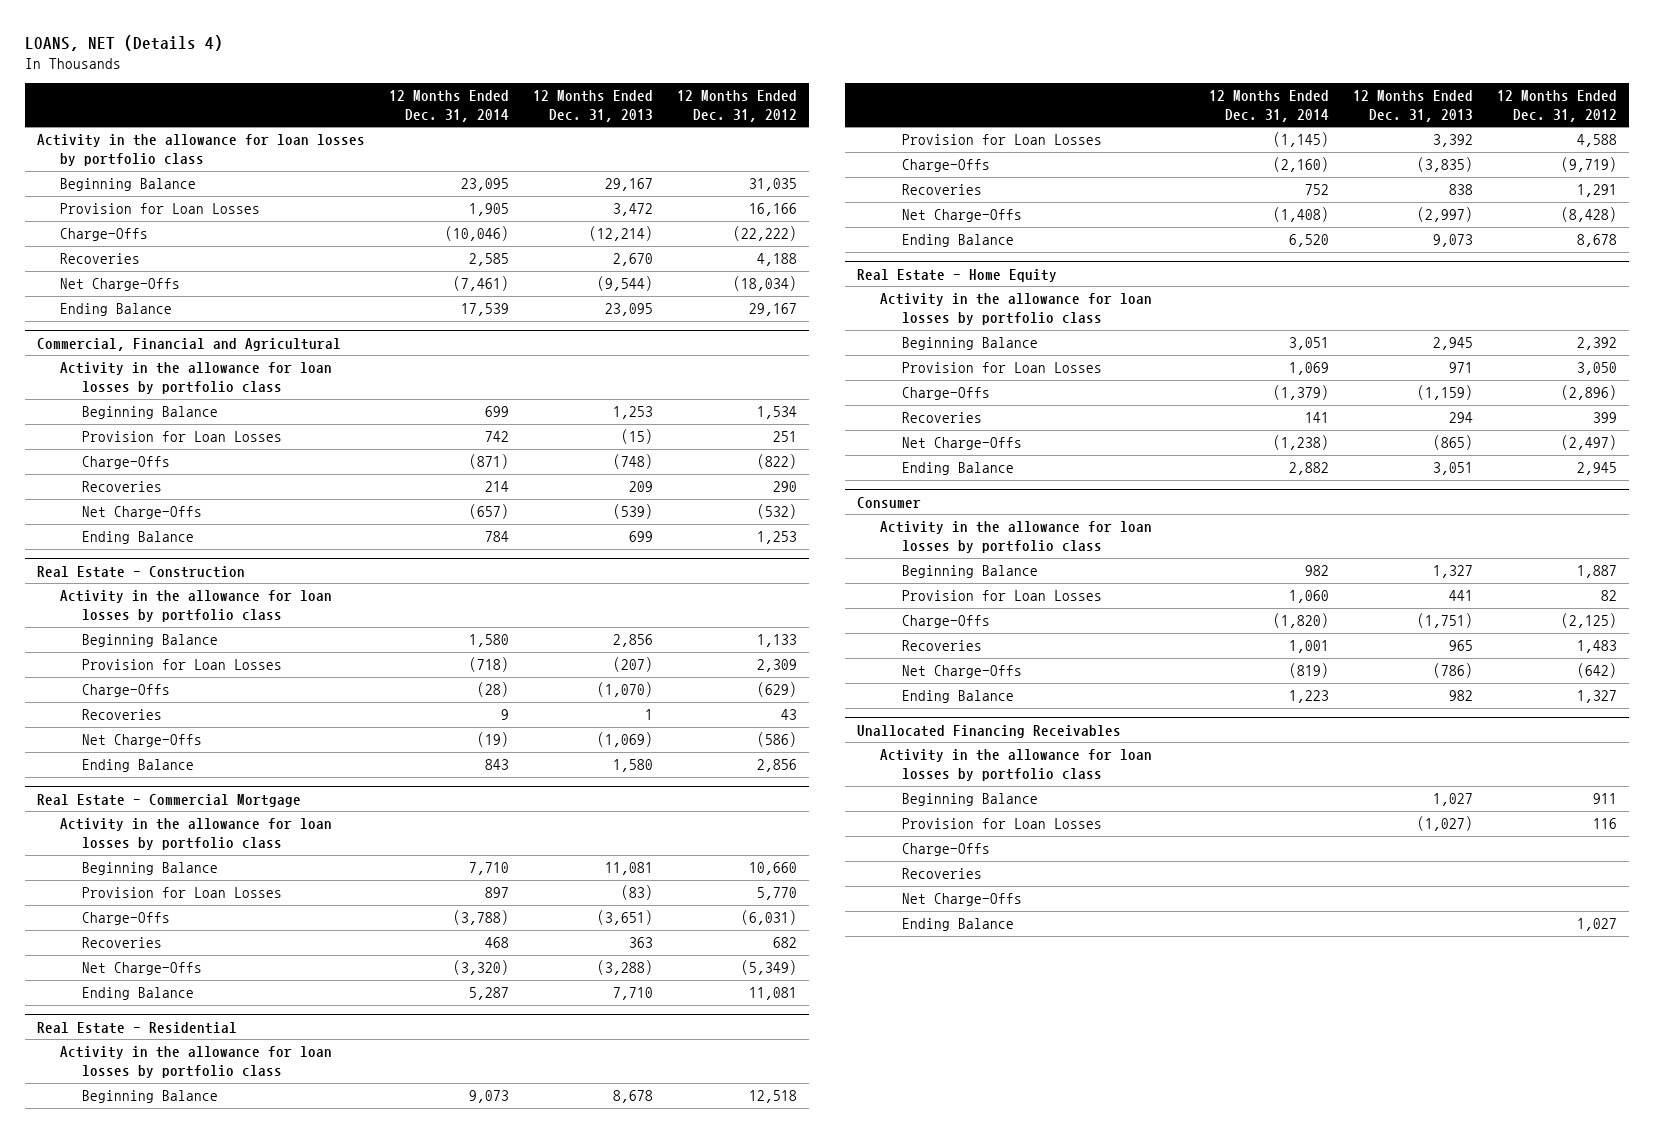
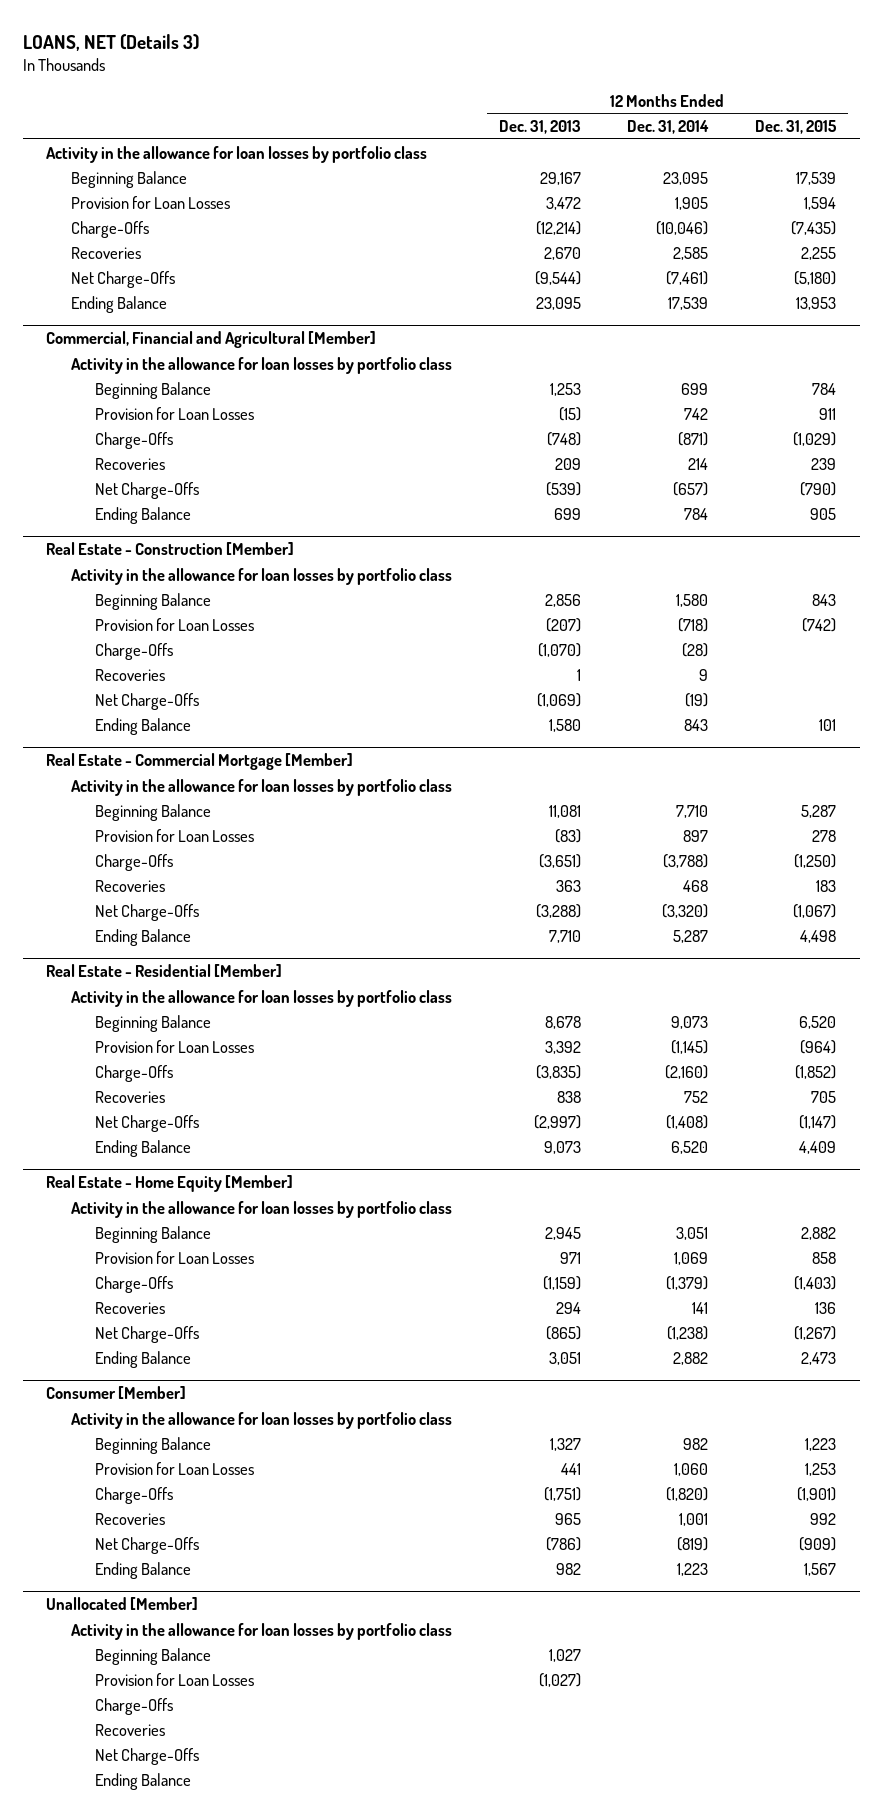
[25,35,224,52] LOANS, NET (Details 4) -> [22,33,199,51] LOANS, NET (Details 3)
[676,89,797,122] 12 Months Ended Dec. 31, 2012 -> none
none -> [755,120,838,135] Dec. 31, 2015
[37,337,342,351] Commercial, Financial and Agricultural -> [46,331,377,349] Commercial, Financial and Agricultural [Member]
[37,565,246,578] Real Estate - Construction -> [46,542,295,556] Real Estate - Construction [Member]
[37,793,302,807] Real Estate - Commercial Mortgage -> [46,753,354,771] Real Estate - Commercial Mortgage [Member]
[37,1021,238,1034] Real Estate - Residential -> [46,964,283,978] Real Estate - Residential [Member]
[857,268,1058,282] Real Estate - Home Equity -> [46,1175,294,1193] Real Estate - Home Equity [Member]
[857,496,922,508] Consumer -> [46,1386,187,1400] Consumer [Member]
[857,724,1122,738] Unallocated Financing Receivables -> [46,1597,199,1611] Unallocated [Member]

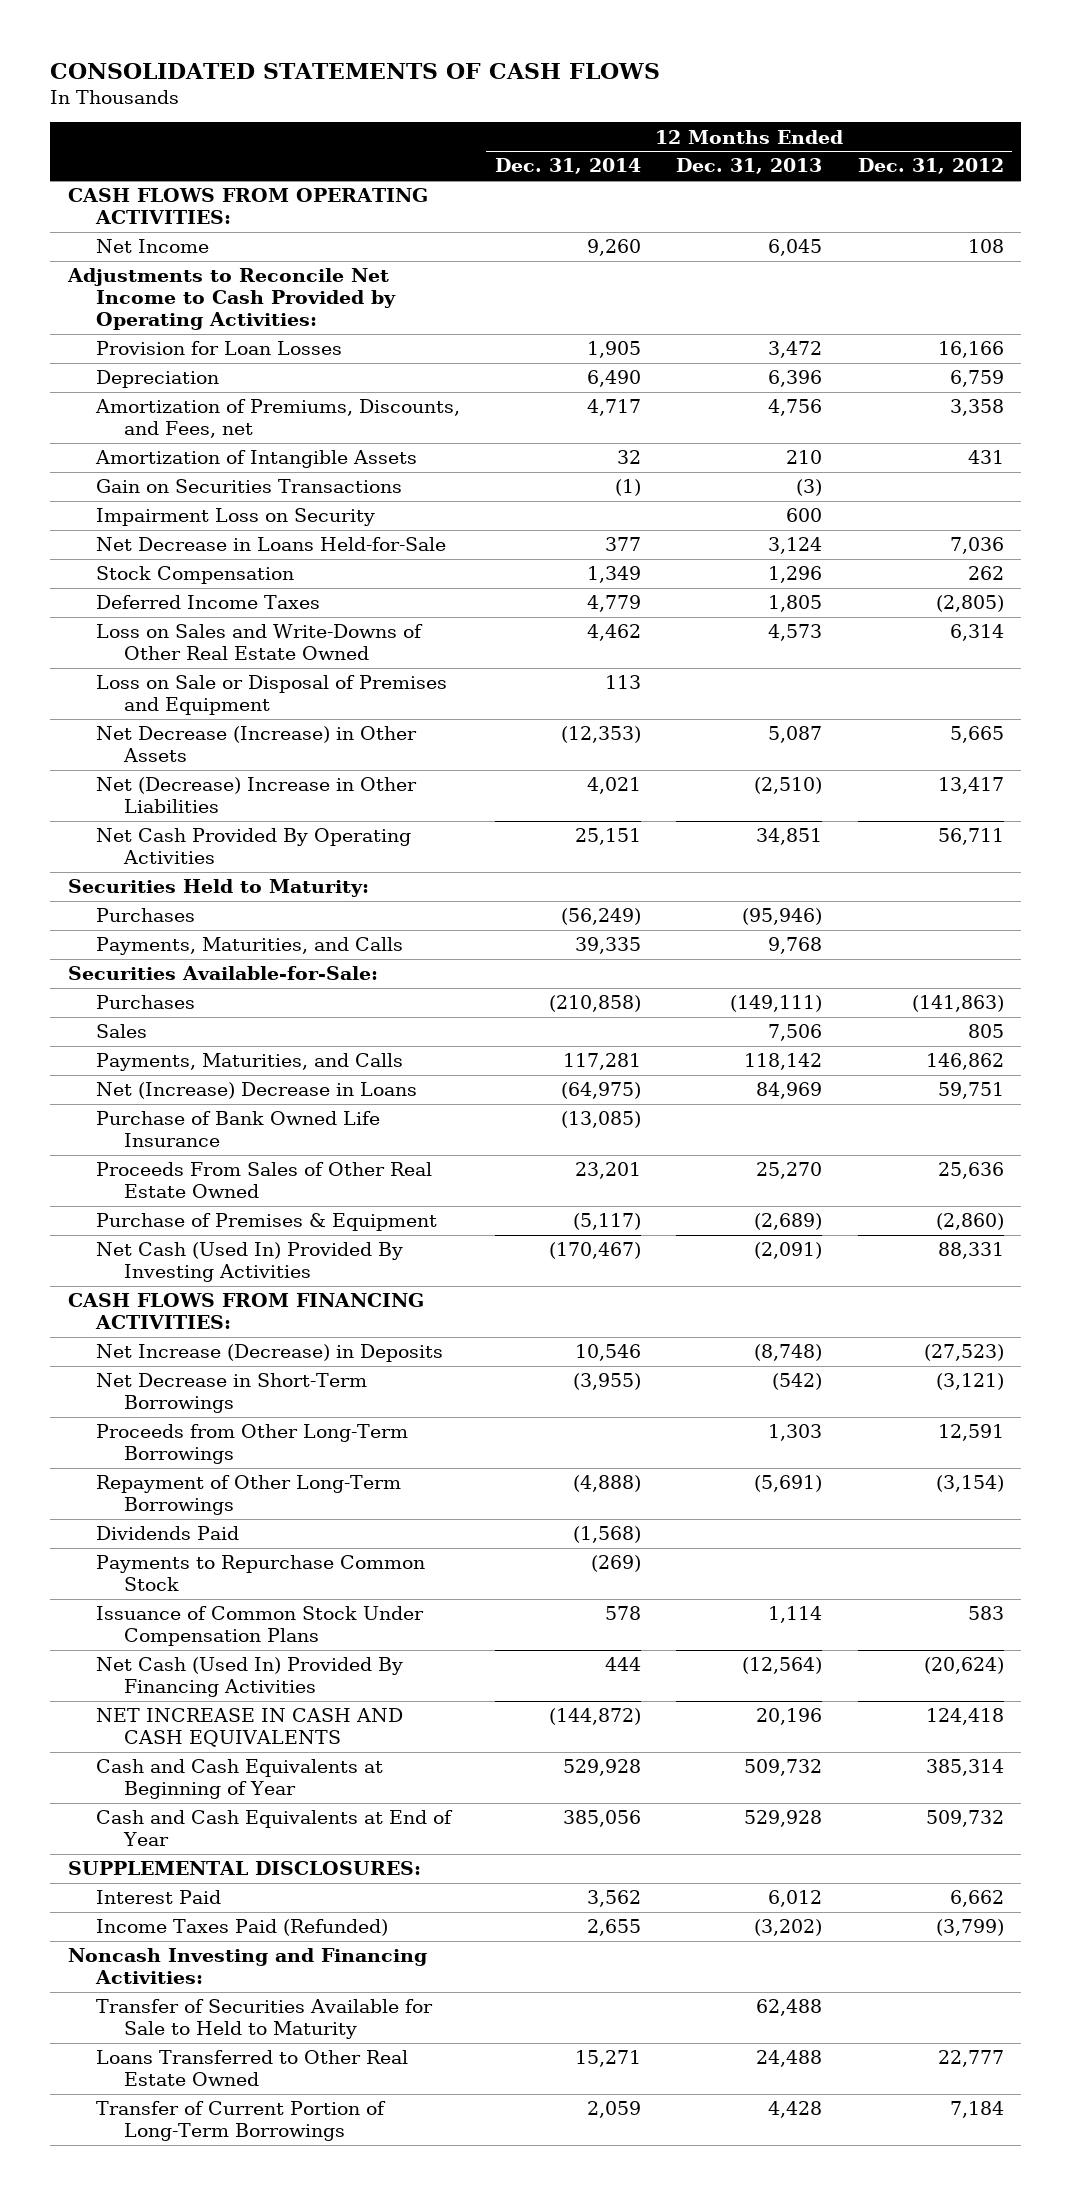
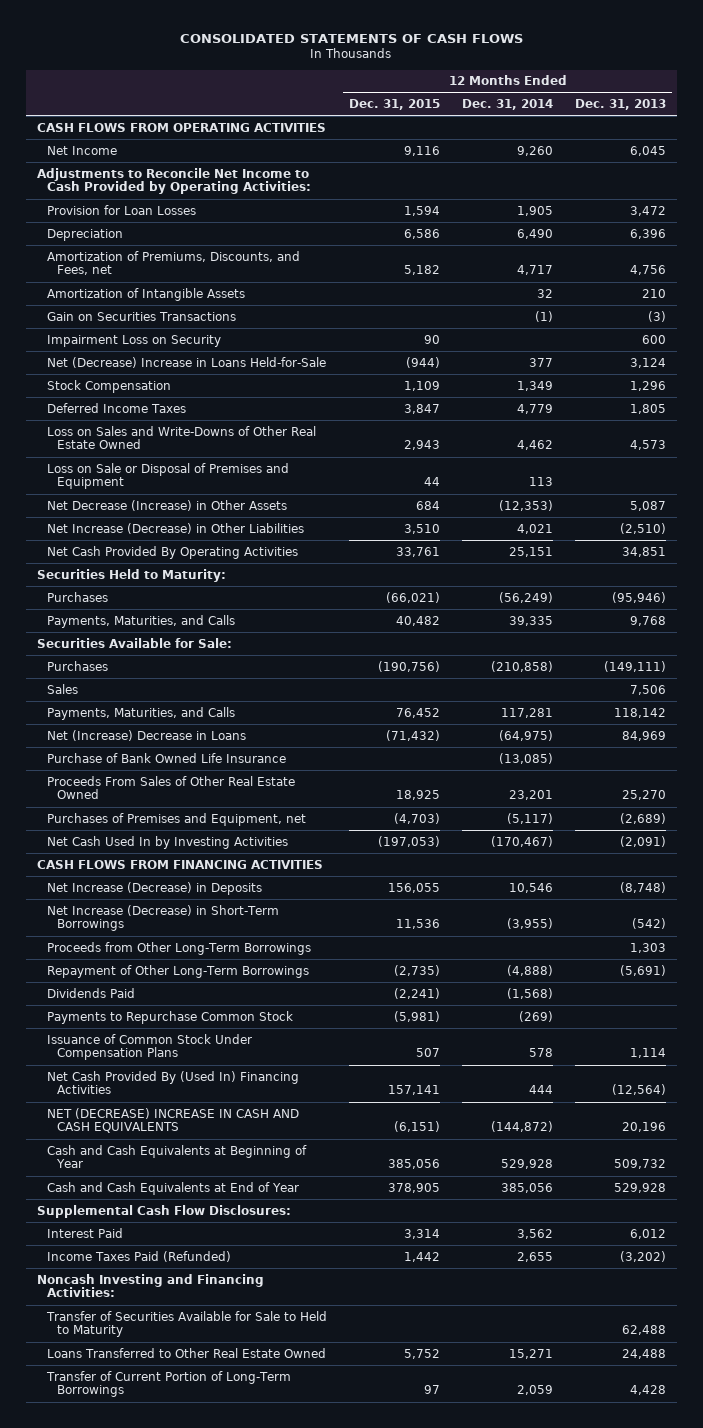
[857,158,1004,175] Dec. 31, 2012 -> none
none -> [348,99,440,111] Dec. 31, 2015
[67,188,428,225] CASH FLOWS FROM OPERATING ACTIVITIES: -> [36,122,326,132] CASH FLOWS FROM OPERATING ACTIVITIES
[96,537,447,552] Net Decrease in Loans Held-for-Sale -> [46,356,326,368] Net (Decrease) Increase in Loans Held-for-Sale
[96,777,418,814] Net (Decrease) Increase in Other Liabilities -> [46,522,304,534] Net Increase (Decrease) in Other Liabilities
[67,966,378,981] Securities Available-for-Sale: -> [36,637,232,648] Securities Available for Sale:
[96,1213,438,1232] Purchase of Premises & Equipment -> [46,812,306,826] Purchases of Premises and Equipment, net
[96,1242,404,1283] Net Cash (Used In) Provided By Investing Activities -> [46,835,288,849] Net Cash Used In by Investing Activities
[67,1293,424,1330] CASH FLOWS FROM FINANCING ACTIVITIES: -> [36,859,323,869] CASH FLOWS FROM FINANCING ACTIVITIES
[96,1373,368,1414] Net Decrease in Short-Term Borrowings -> [46,904,279,932] Net Increase (Decrease) in Short-Term Borrowings
[96,1657,404,1698] Net Cash (Used In) Provided By Financing Activities -> [46,1070,299,1095] Net Cash Provided By (Used In) Financing Activities
[96,1708,404,1748] NET INCREASE IN CASH AND CASH EQUIVALENTS -> [46,1107,299,1134] NET (DECREASE) INCREASE IN CASH AND CASH EQUIVALENTS
[67,1861,421,1876] SUPPLEMENTAL DISCLOSURES: -> [36,1204,291,1218] Supplemental Cash Flow Disclosures:

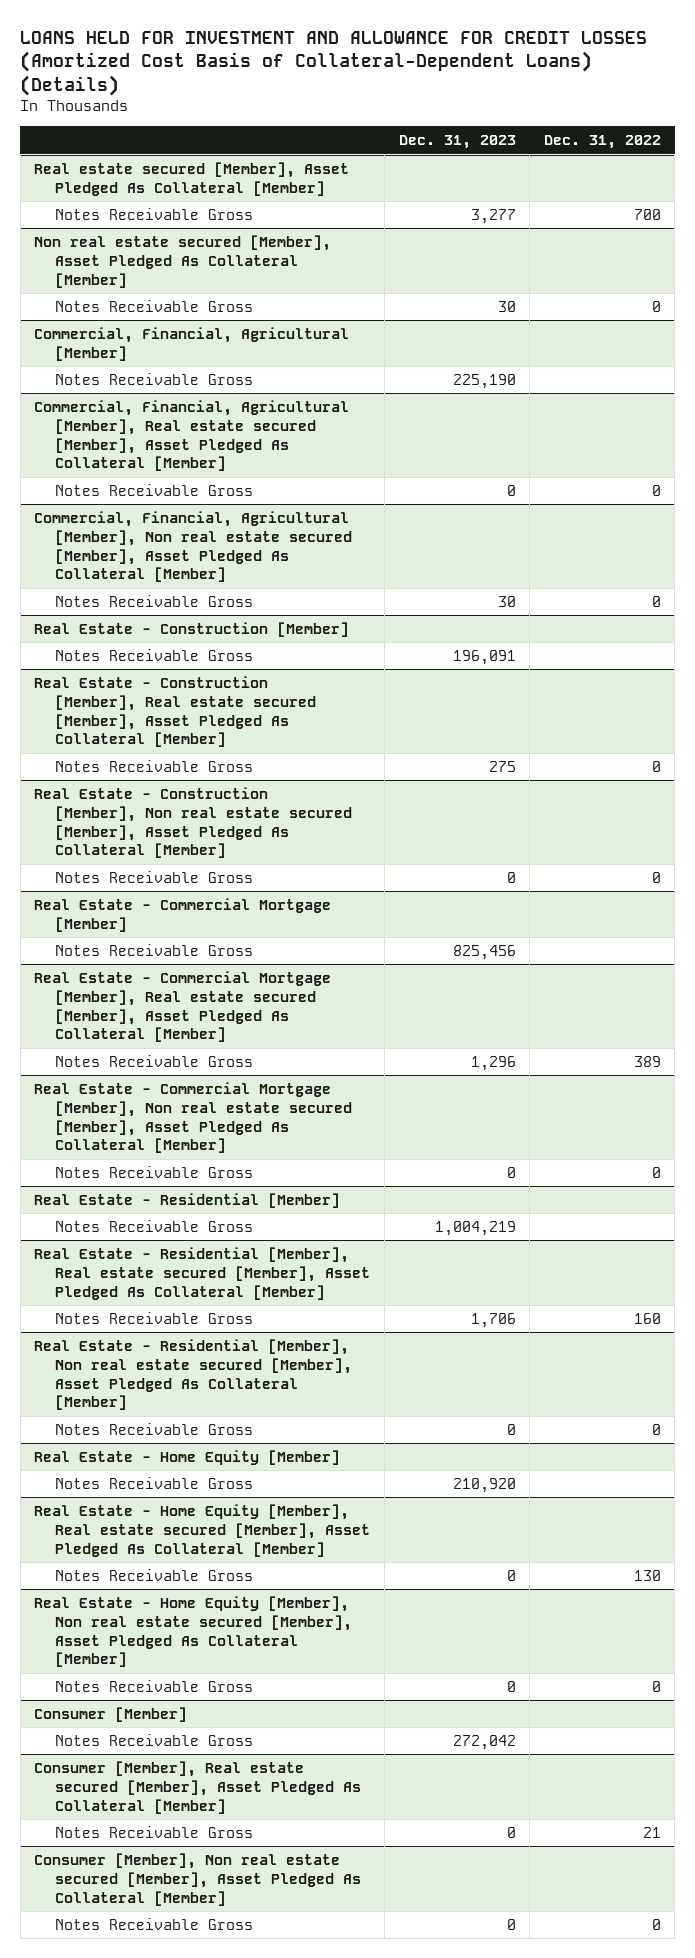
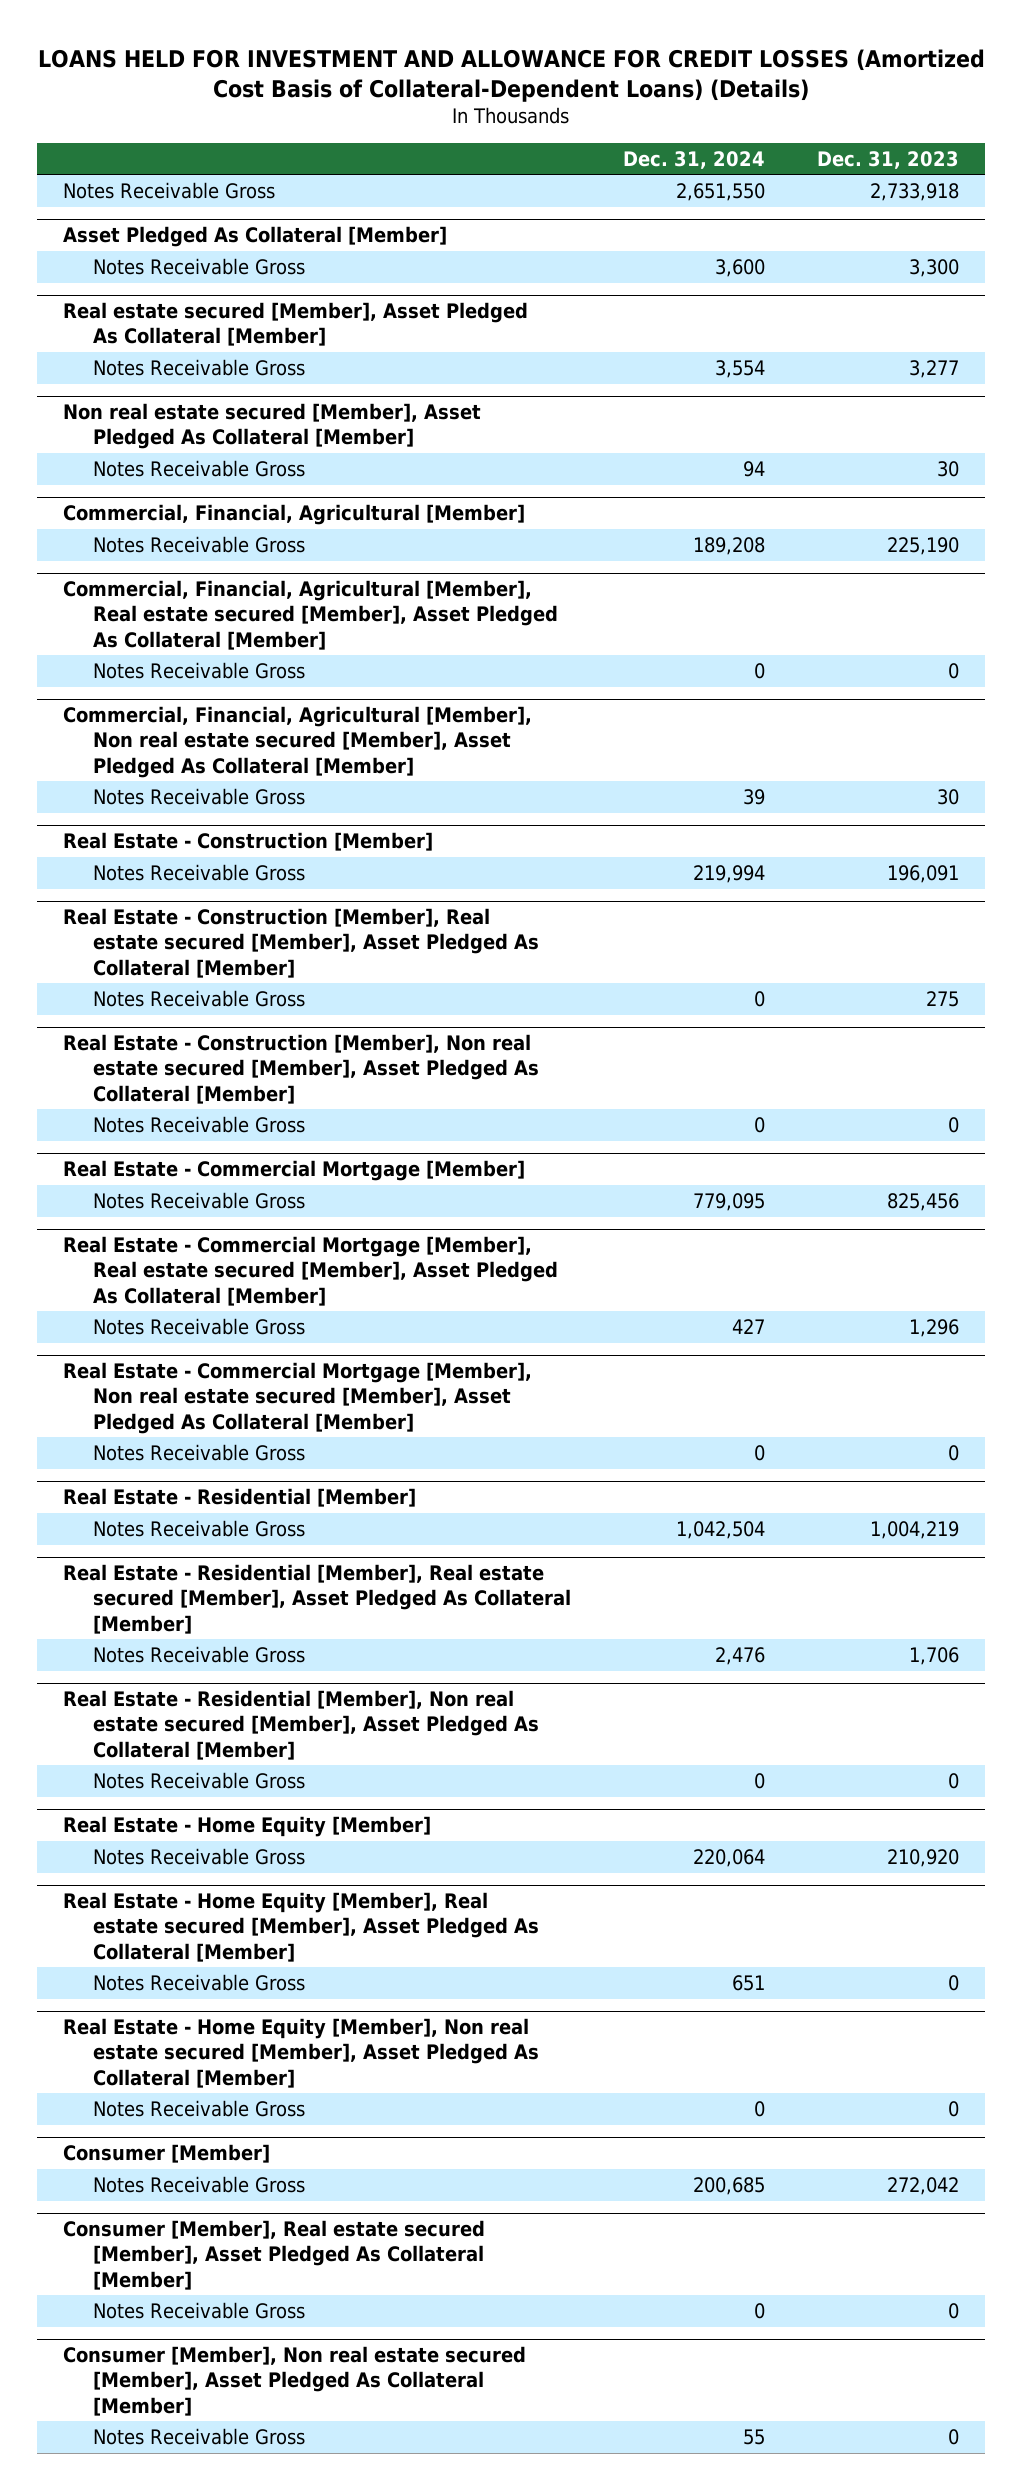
[543,135,661,150] Dec. 31, 2022 -> none
none -> [623,150,766,169] Dec. 31, 2024
none -> [62,181,275,199] Notes Receivable Gross
none -> [62,226,447,248] Asset Pledged As Collateral [Member]
none -> [93,257,306,275] Notes Receivable Gross

